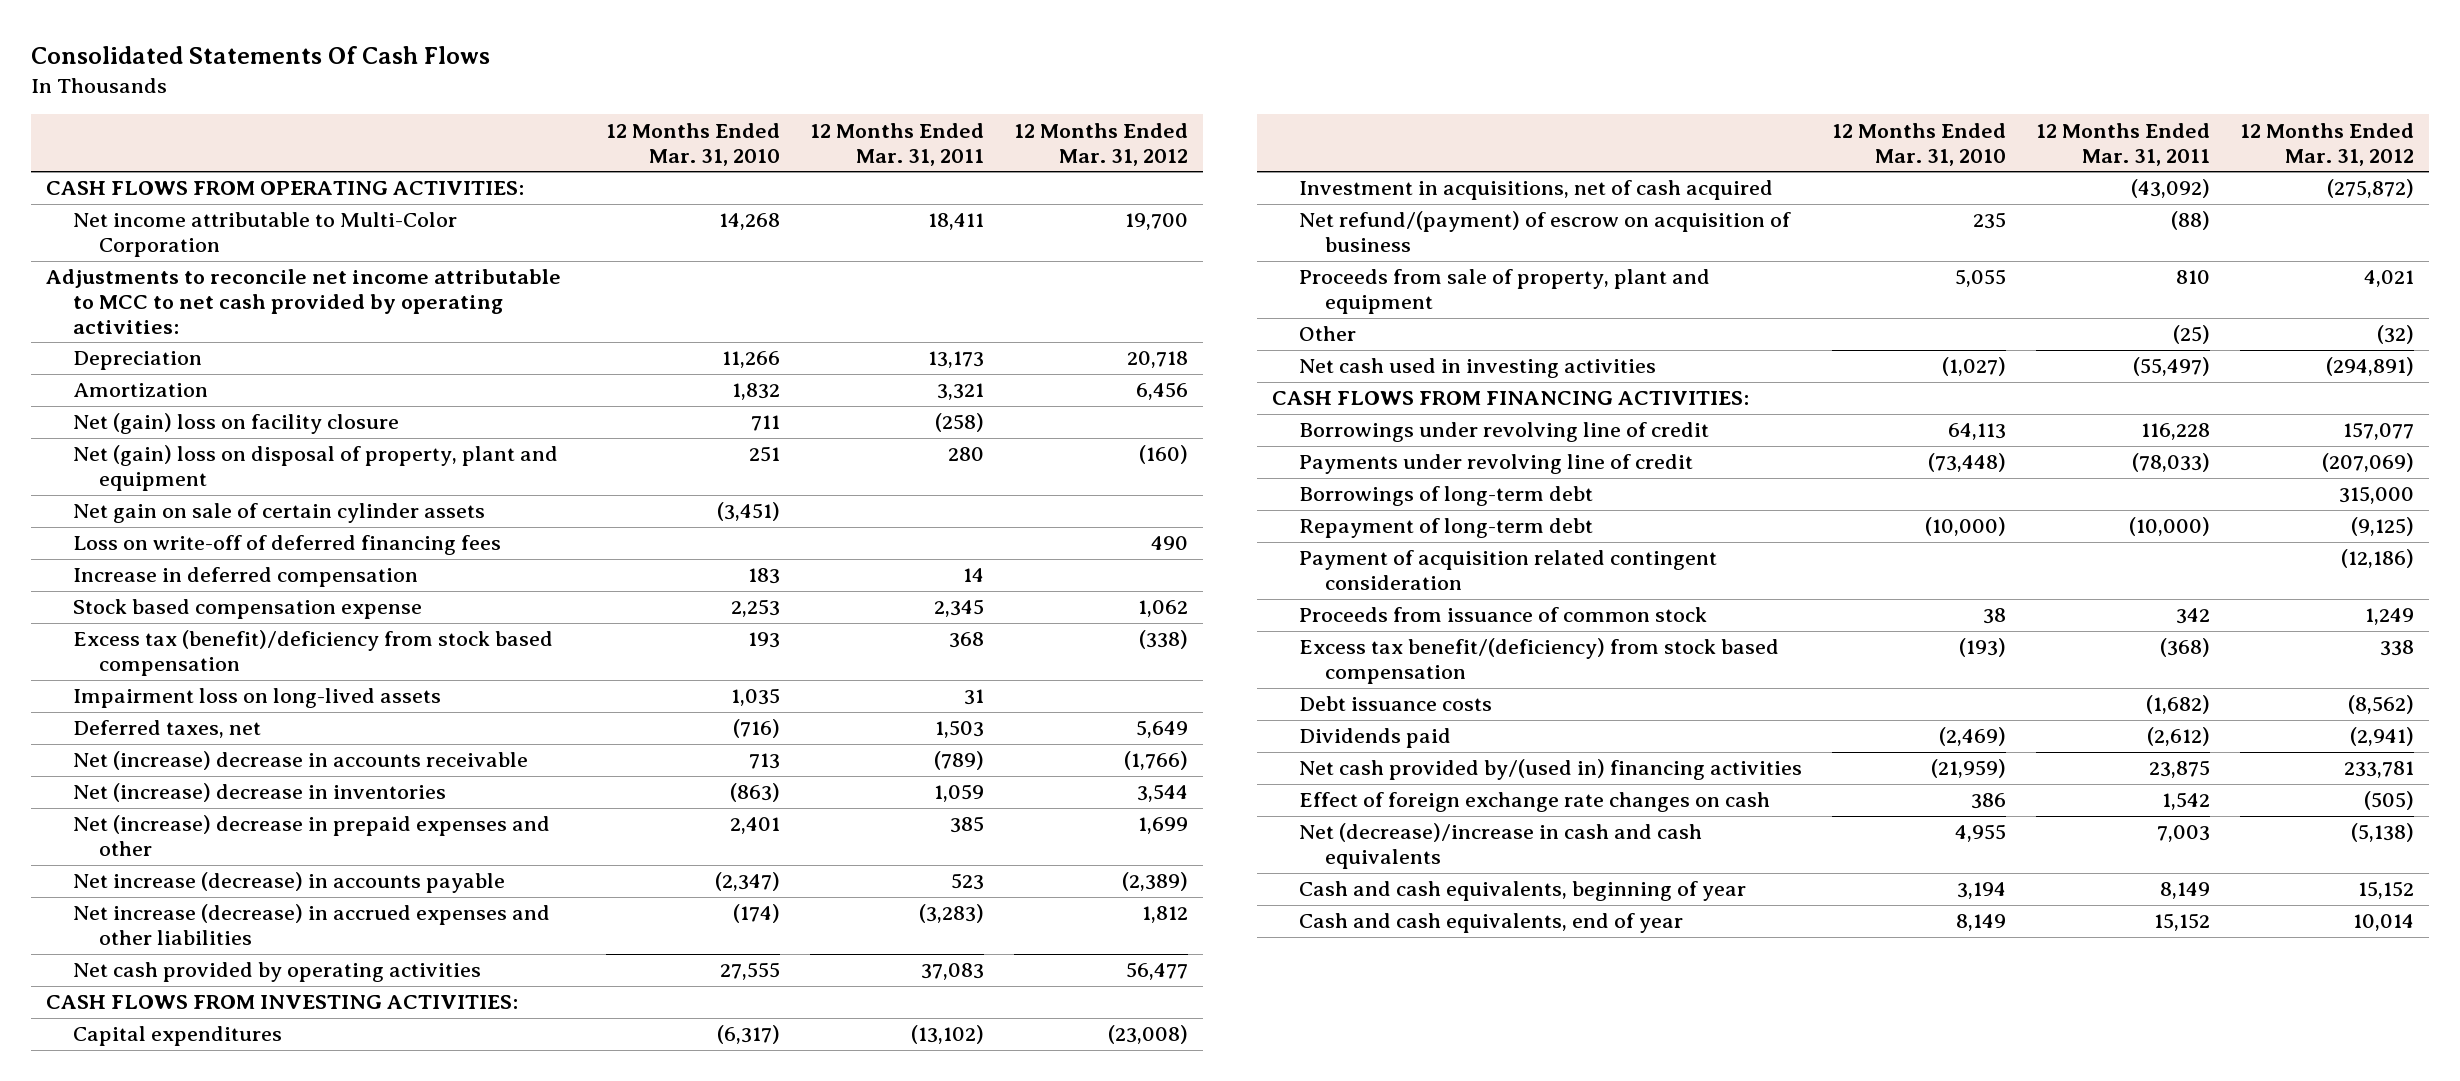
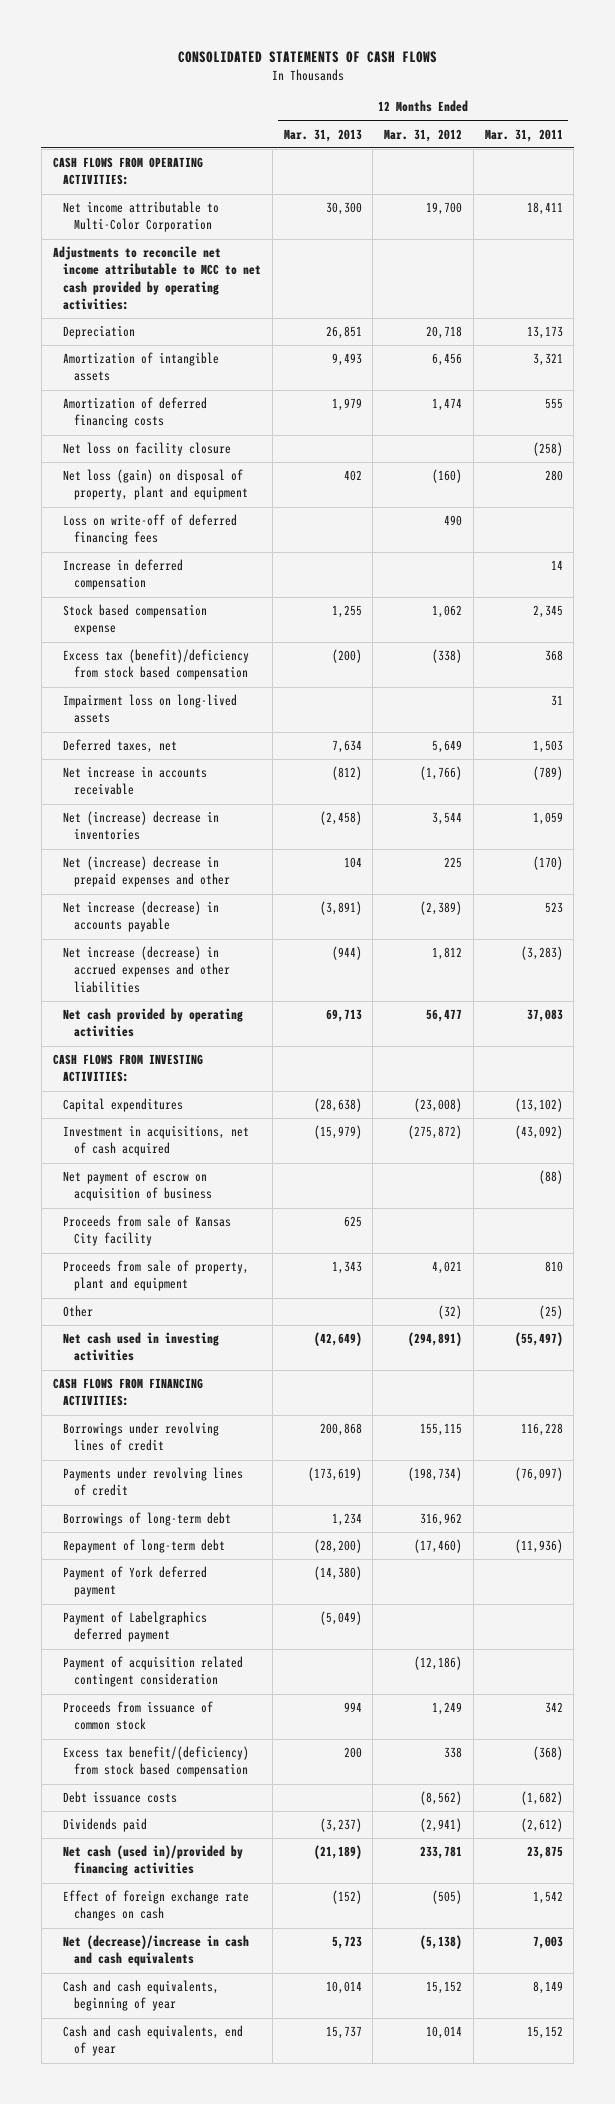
[30,46,490,65] Consolidated Statements Of Cash Flows -> [177,50,437,63] CONSOLIDATED STATEMENTS OF CASH FLOWS
[605,122,780,166] 12 Months Ended Mar. 31, 2010 -> none
none -> [283,128,362,142] Mar. 31, 2013
[72,503,485,524] Net gain on sale of certain cylinder assets -> none
[72,383,208,398] Amortization -> [63,352,220,382] Amortization of intangible assets
none -> [63,397,208,429] Amortization of deferred financing costs
[72,413,399,435] Net (gain) loss on facility closure -> [63,442,232,457] Net loss on facility closure
[72,445,558,492] Net (gain) loss on disposal of property, plant and equipment -> [63,469,248,501] Net loss (gain) on disposal of property, plant and equipment
[72,751,528,771] Net (increase) decrease in accounts receivable -> [63,766,208,796] Net increase in accounts receivable
[949,816,984,834] 385 -> [532,856,563,871] (170)
[1138,817,1189,835] 1,699 -> [444,857,463,869] 225
[1298,211,1791,253] Net refund/(payment) of escrow on acquisition of business -> [63,1170,212,1202] Net payment of escrow on acquisition of business
none -> [63,1215,232,1247] Proceeds from sale of Kansas City facility
[1298,422,1709,443] Borrowings under revolving line of credit -> [63,1422,220,1452] Borrowings under revolving lines of credit
[2342,422,2414,441] 157,077 -> [420,1423,463,1437] 155,115
[1298,454,1693,475] Payments under revolving line of credit -> [63,1467,244,1497] Payments under revolving lines of credit
[2131,453,2210,473] (78,033) -> [514,1467,563,1482] (76,097)
[2321,453,2414,473] (207,069) -> [408,1467,463,1482] (198,734)
[2338,486,2414,505] 315,000 -> [420,1513,463,1527] 316,962
[2128,517,2210,537] (10,000) -> [514,1539,563,1554] (11,936)
[2350,517,2414,537] (9,125) -> [414,1539,463,1554] (17,460)
none -> [63,1566,208,1598] Payment of York deferred payment
none -> [63,1611,208,1643] Payment of Labelgraphics deferred payment
[1298,759,1802,781] Net cash provided by/(used in) financing activities -> [63,1845,244,1877] Net cash (used in)/provided by financing activities

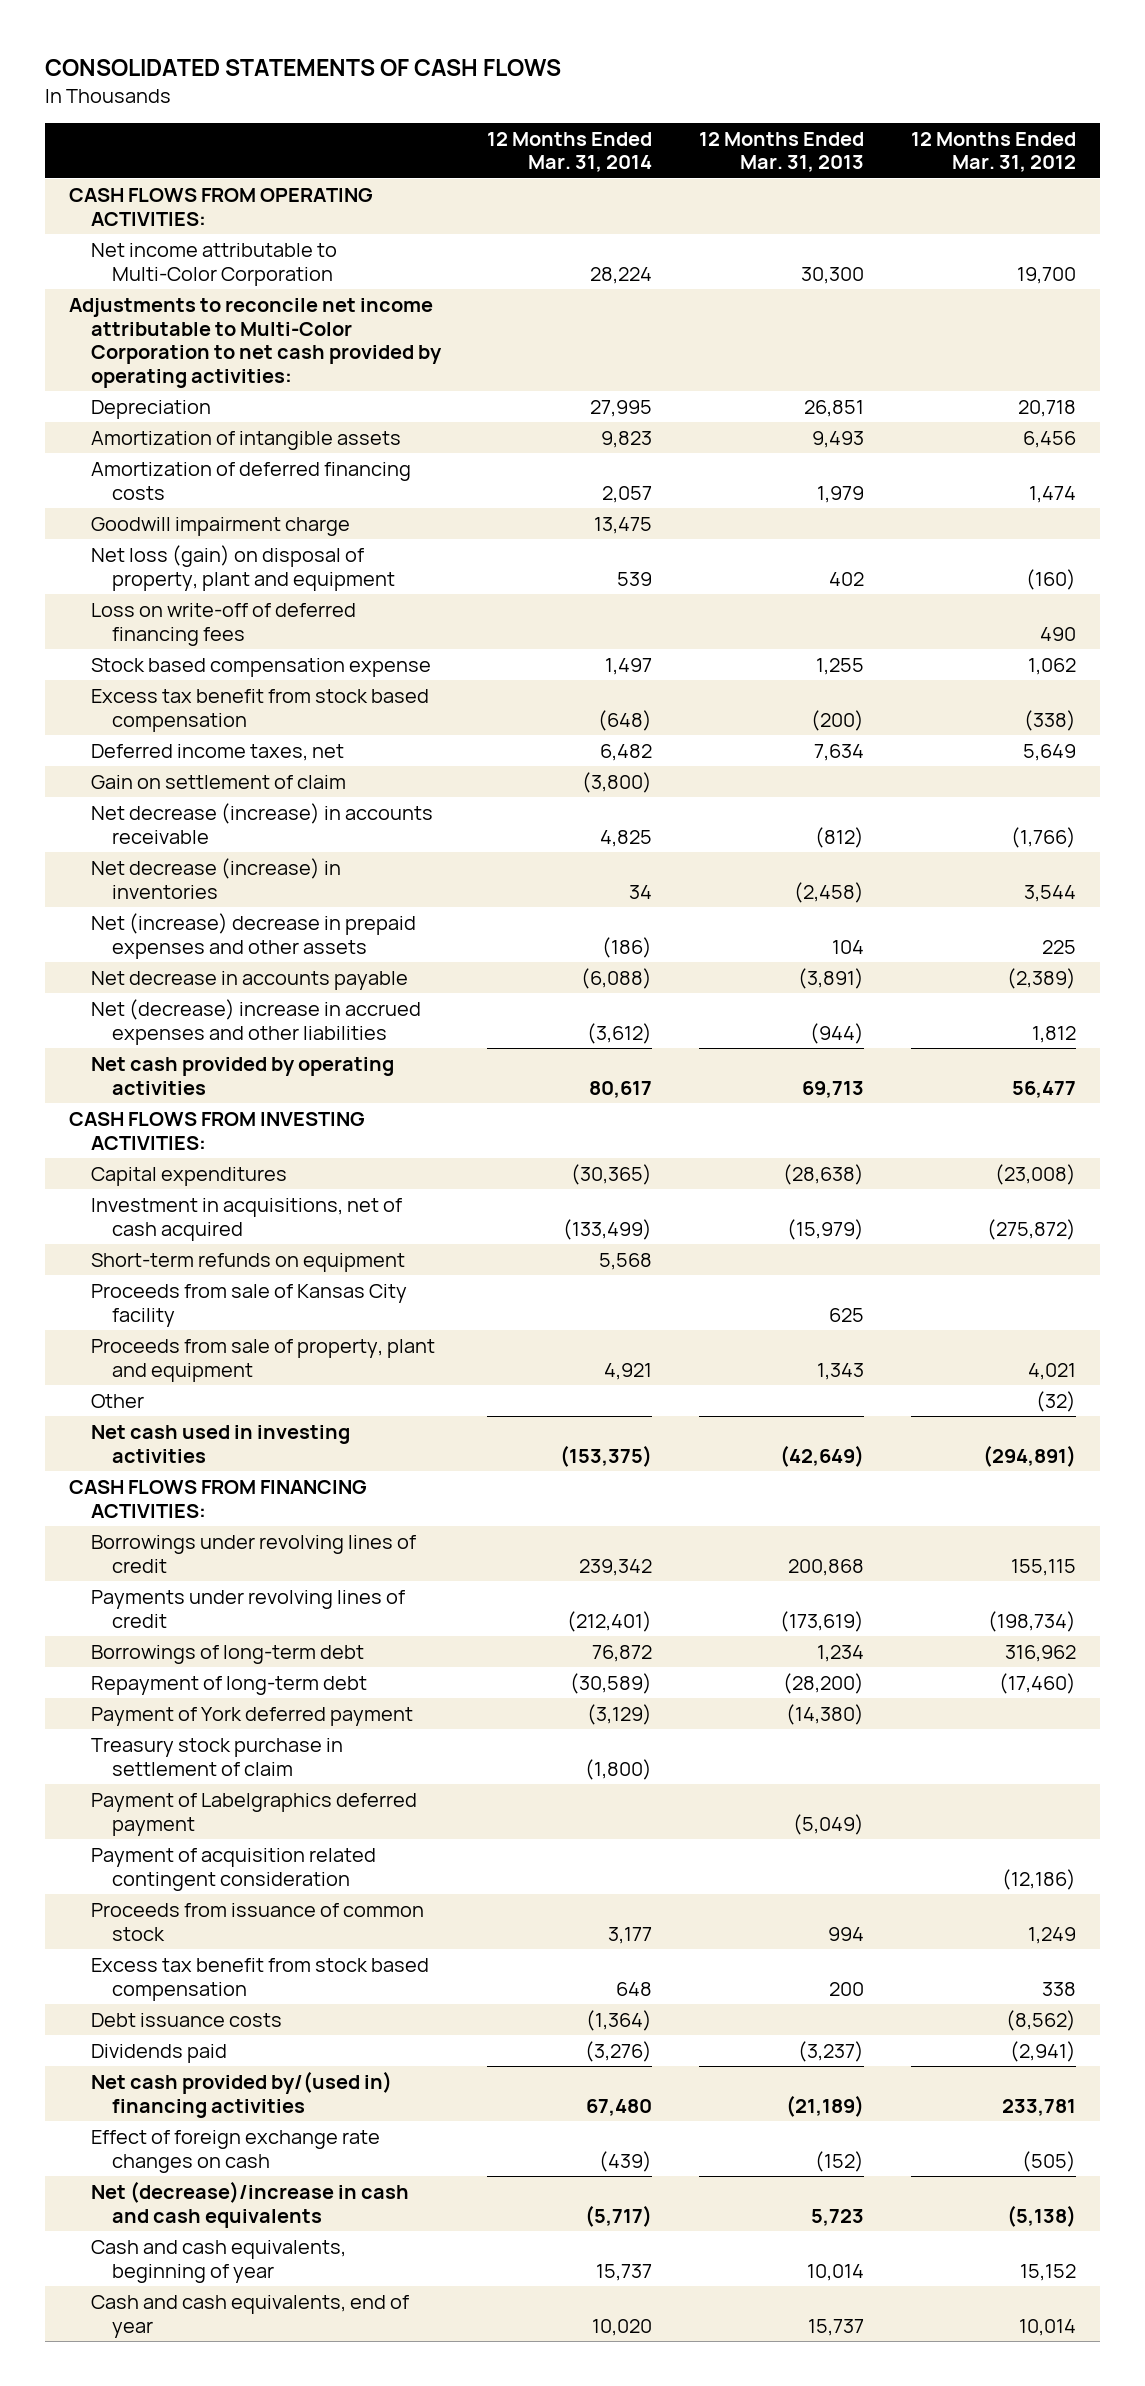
[484,128,563,142] Mar. 31, 2011 -> none
none -> [487,131,653,173] 12 Months Ended Mar. 31, 2014
[52,246,262,310] Adjustments to reconcile net income attributable to MCC to net cash provided by operating activities: -> [68,297,442,388] Adjustments to reconcile net income attributable to Multi-Color Corporation to net cash provided by operating activities:
[63,442,232,457] Net loss on facility closure -> none
none -> [90,516,350,536] Goodwill impairment charge
[63,559,184,591] Increase in deferred compensation -> none
[63,694,238,724] Impairment loss on long-lived assets -> none
[63,649,250,681] Excess tax (benefit)/deficiency from stock based compensation -> [90,688,429,732] Excess tax benefit from stock based compensation
[63,739,178,754] Deferred taxes, net -> [90,743,344,761] Deferred income taxes, net
none -> [90,774,346,789] Gain on settlement of claim
[63,766,208,796] Net increase in accounts receivable -> [90,802,433,844] Net decrease (increase) in accounts receivable
[63,811,220,841] Net (increase) decrease in inventories -> [90,857,341,899] Net decrease (increase) in inventories
[63,856,230,888] Net (increase) decrease in prepaid expenses and other -> [90,912,416,959] Net (increase) decrease in prepaid expenses and other assets
[63,901,220,933] Net increase (decrease) in accounts payable -> [90,970,408,990] Net decrease in accounts payable
[63,946,230,993] Net increase (decrease) in accrued expenses and other liabilities -> [90,998,421,1045] Net (decrease) increase in accrued expenses and other liabilities
[63,1170,212,1202] Net payment of escrow on acquisition of business -> none
none -> [90,1252,405,1272] Short-term refunds on equipment
none -> [90,1737,343,1776] Treasury stock purchase in settlement of claim
[63,1746,250,1778] Excess tax benefit/(deficiency) from stock based compensation -> [90,1957,429,2001] Excess tax benefit from stock based compensation
[63,1845,244,1877] Net cash (used in)/provided by financing activities -> [90,2070,392,2118] Net cash provided by/(used in) financing activities

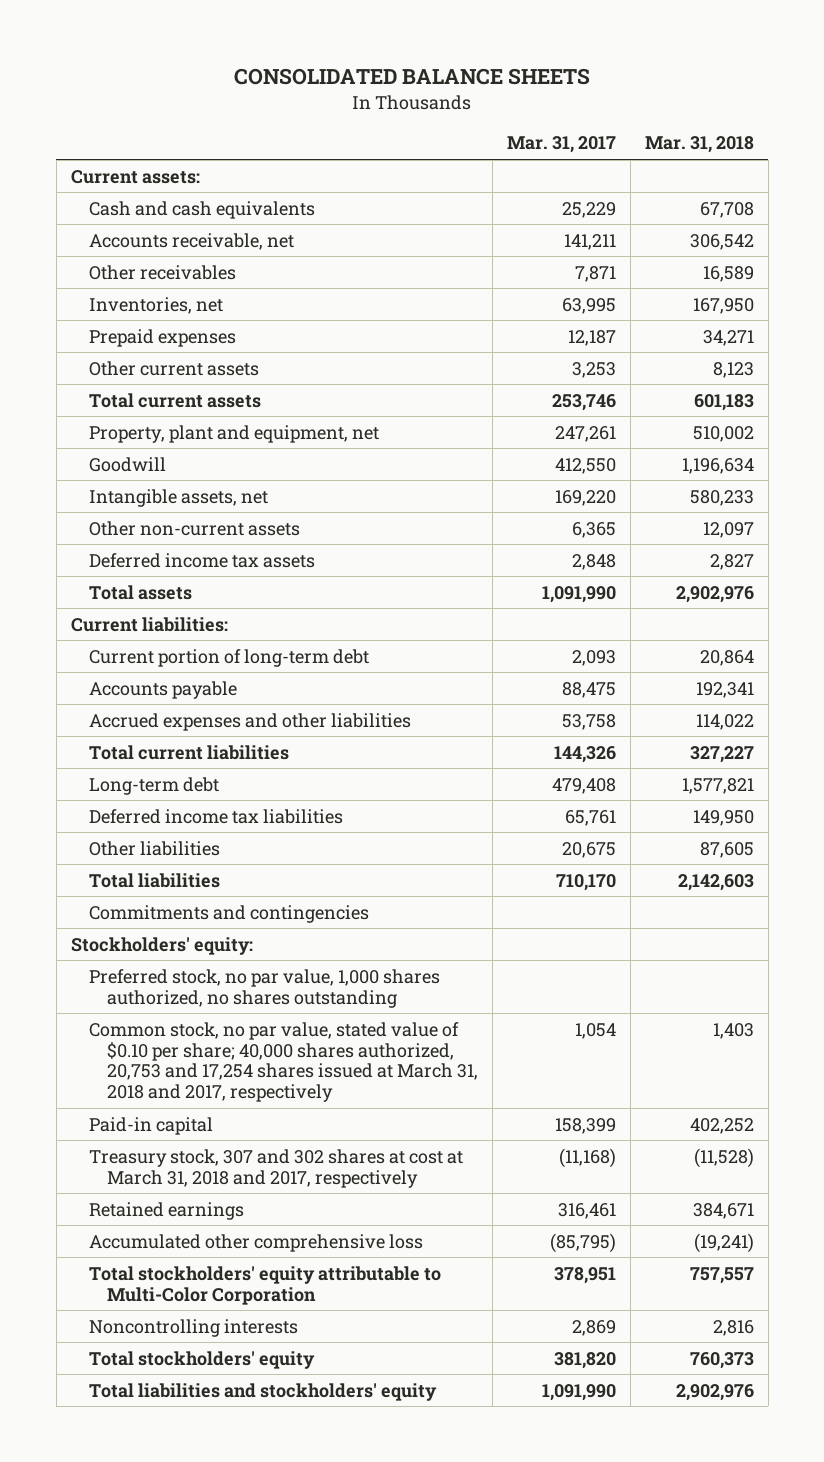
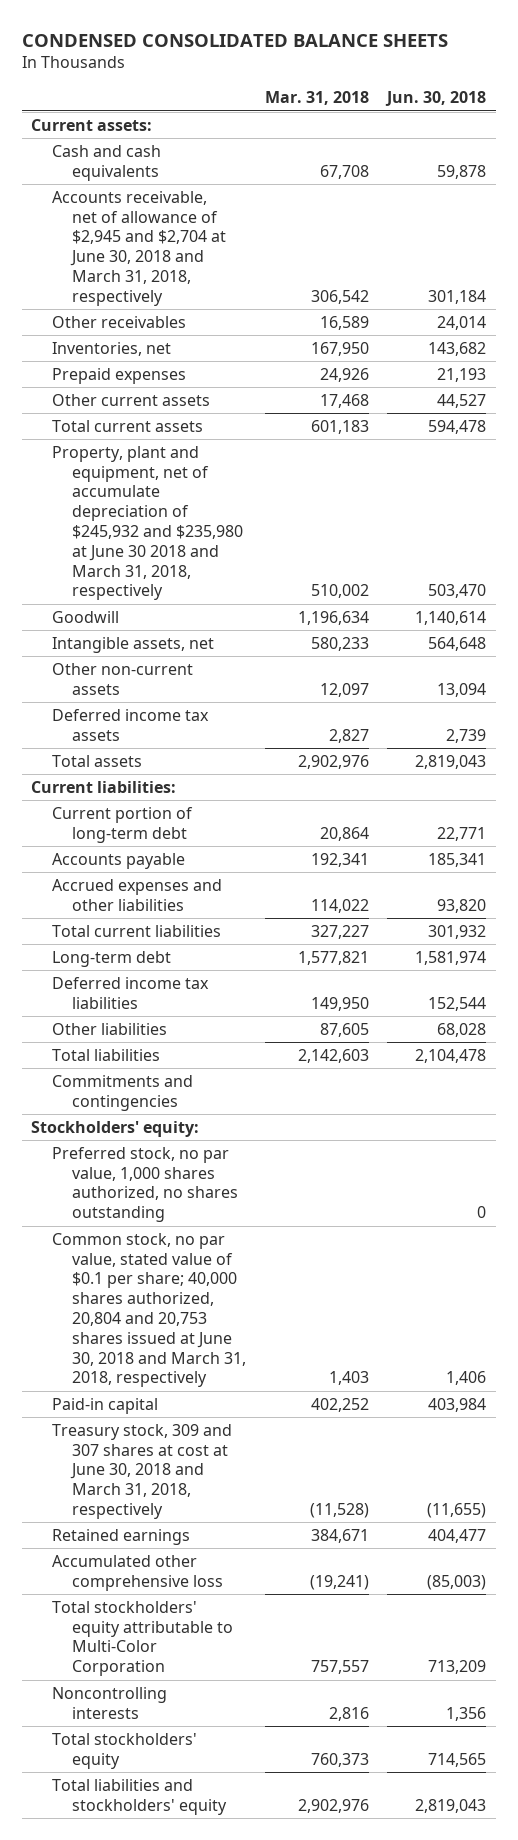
[234,68,591,86] CONSOLIDATED BALANCE SHEETS -> [21,33,448,47] CONDENSED CONSOLIDATED BALANCE SHEETS
[506,136,616,154] Mar. 31, 2017 -> none
none -> [385,91,487,107] Jun. 30, 2018
[88,232,294,250] Accounts receivable, net -> [51,190,227,306] Accounts receivable, net of allowance of $2,945 and $2,704 at June 30, 2018 and March 31, 2018, respectively
[702,329,754,346] 34,271 -> [319,367,369,382] 24,926
[712,361,754,378] 8,123 -> [319,393,369,408] 17,468
[88,424,379,443] Property, plant and equipment, net -> [51,445,244,601] Property, plant and equipment, net of accumulate depreciation of $245,932 and $235,980 at June 30 2018 and March 31, 2018, respectively
[88,1021,479,1103] Common stock, no par value, stated value of $0.10 per share; 40,000 shares authorized, 20,753 and 17,254 shares issued at March 31, 2018 and 2017, respectively -> [51,1232,247,1388] Common stock, no par value, stated value of $0.1 per share; 40,000 shares authorized, 20,804 and 20,753 shares issued at June 30, 2018 and March 31, 2018, respectively
[88,1148,463,1188] Treasury stock, 307 and 302 shares at cost at March 31, 2018 and 2017, respectively -> [51,1423,232,1520] Treasury stock, 309 and 307 shares at cost at June 30, 2018 and March 31, 2018, respectively

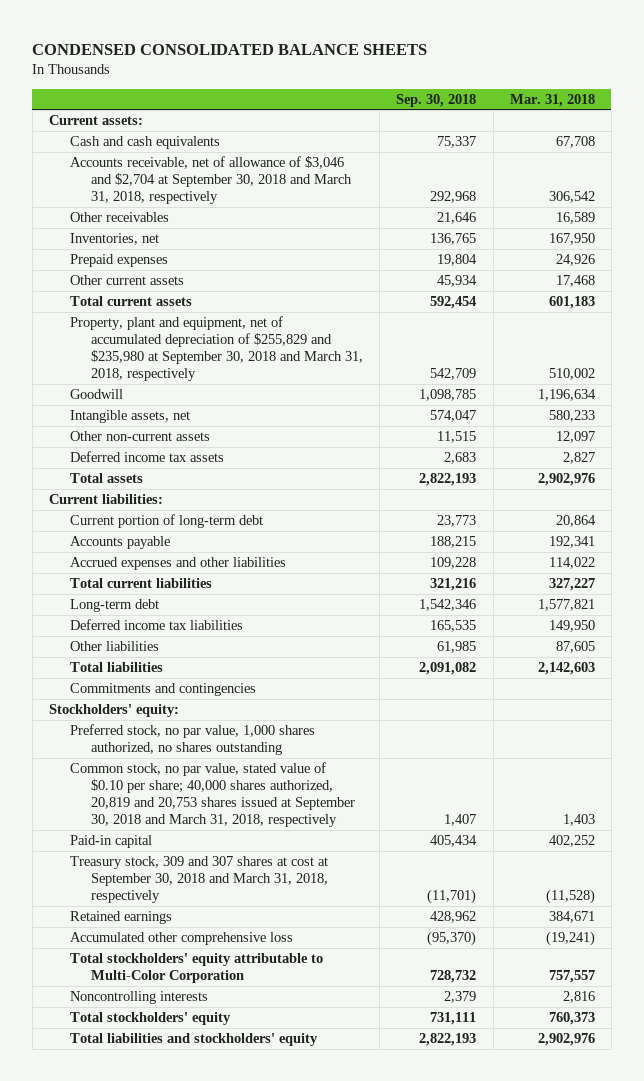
[385,91,487,107] Jun. 30, 2018 -> none
none -> [396,93,477,107] Sep. 30, 2018
[51,190,227,306] Accounts receivable, net of allowance of $2,945 and $2,704 at June 30, 2018 and March 31, 2018, respectively -> [70,156,352,205] Accounts receivable, net of allowance of $3,046 and $2,704 at September 30, 2018 and March 31, 2018, respectively
[51,445,244,601] Property, plant and equipment, net of accumulate depreciation of $245,932 and $235,980 at June 30 2018 and March 31, 2018, respectively -> [70,316,363,382] Property, plant and equipment, net of accumulated depreciation of $255,829 and $235,980 at September 30, 2018 and March 31, 2018, respectively
[51,1232,247,1388] Common stock, no par value, stated value of $0.1 per share; 40,000 shares authorized, 20,804 and 20,753 shares issued at June 30, 2018 and March 31, 2018, respectively -> [70,762,355,828] Common stock, no par value, stated value of $0.10 per share; 40,000 shares authorized, 20,819 and 20,753 shares issued at September 30, 2018 and March 31, 2018, respectively
[51,1423,232,1520] Treasury stock, 309 and 307 shares at cost at June 30, 2018 and March 31, 2018, respectively -> [70,856,329,904] Treasury stock, 309 and 307 shares at cost at September 30, 2018 and March 31, 2018, respectively

